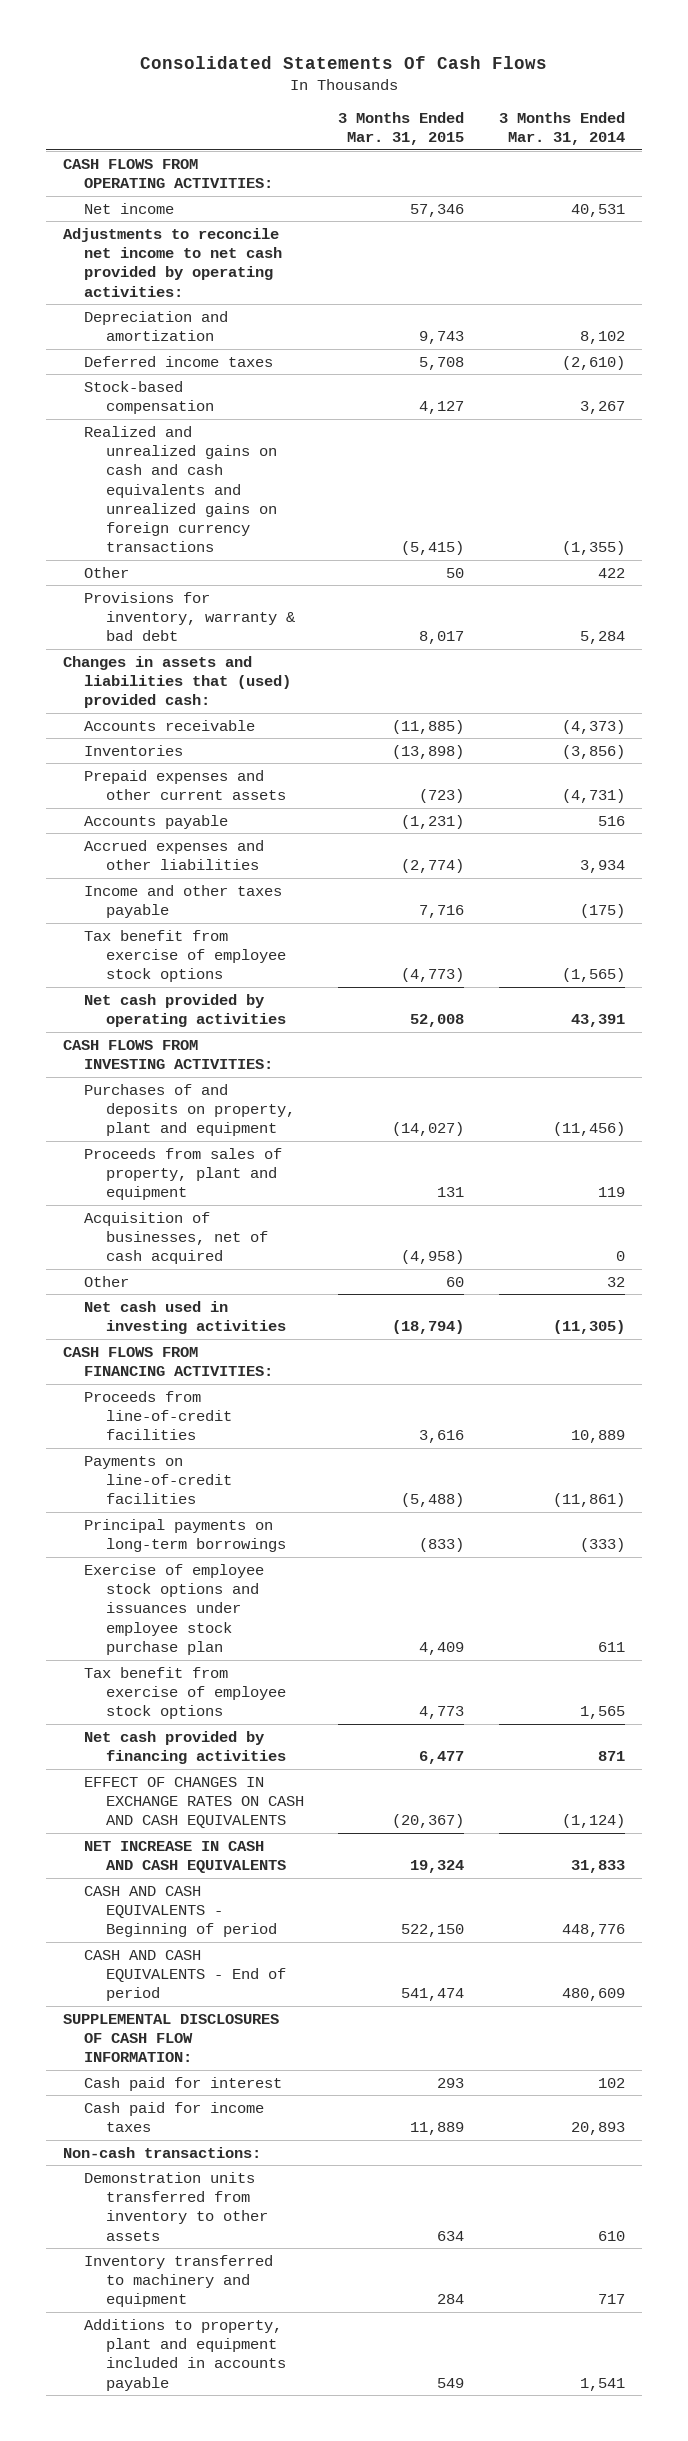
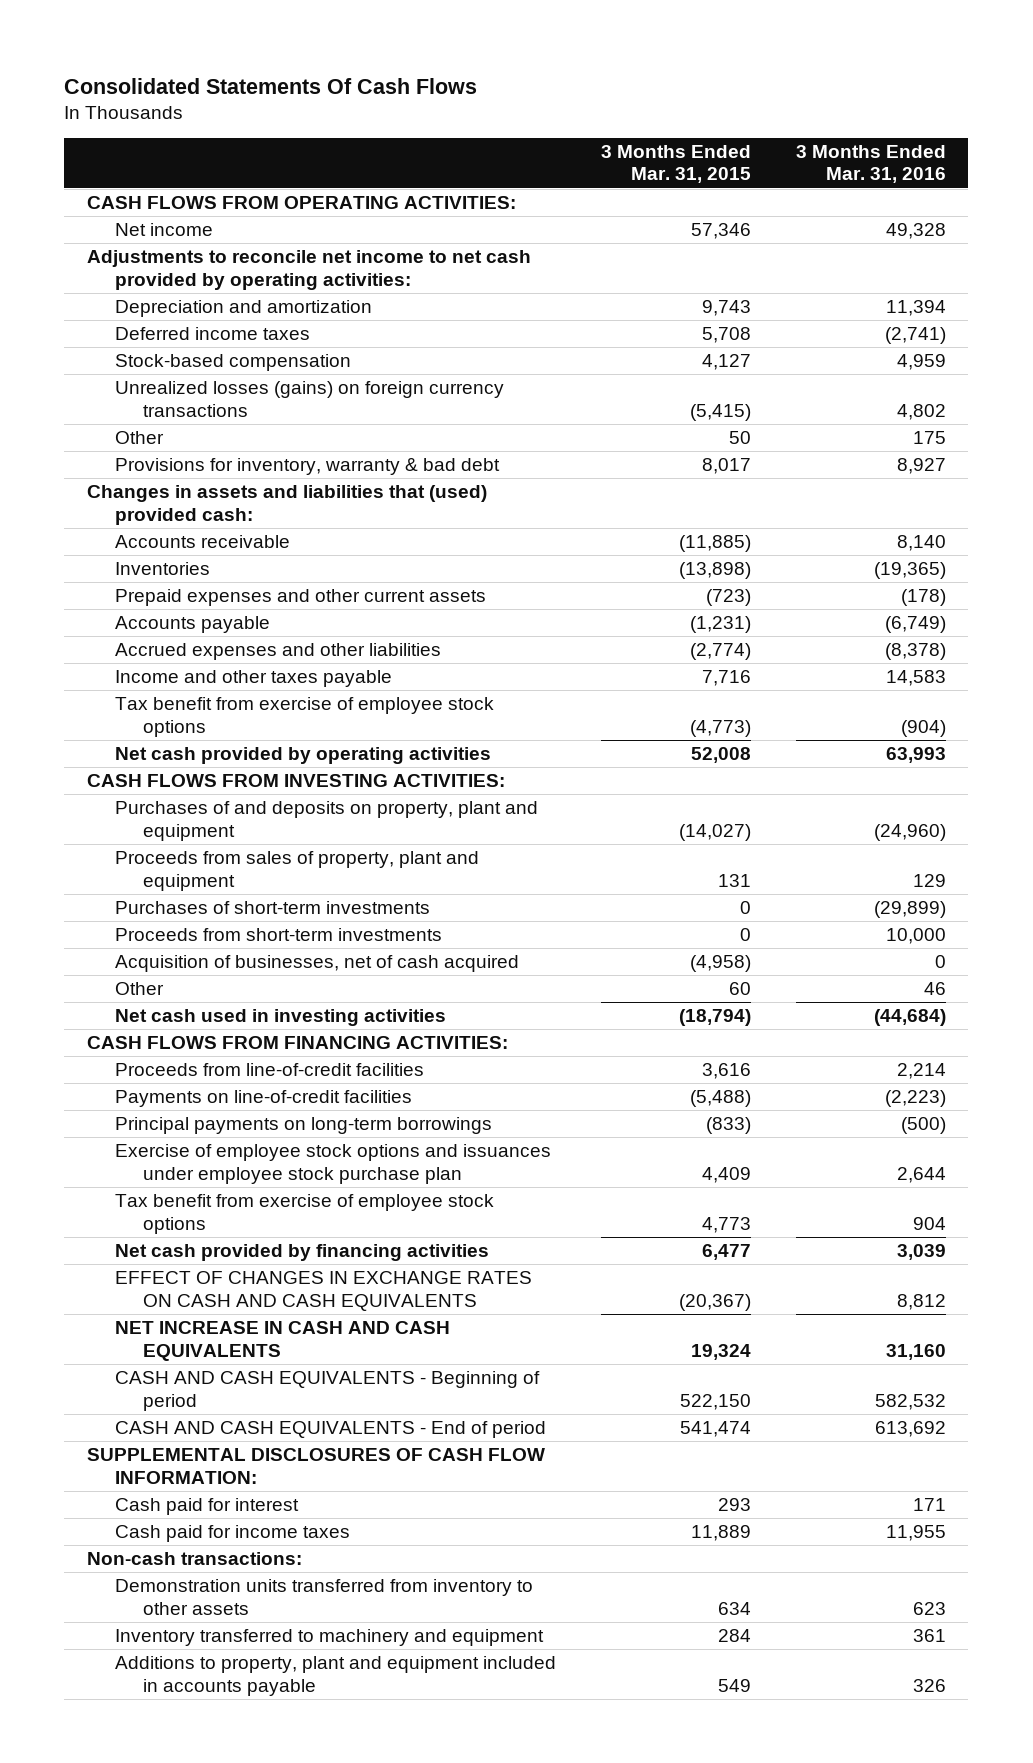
[498,111,625,146] 3 Months Ended Mar. 31, 2014 -> none
none -> [795,144,946,184] 3 Months Ended Mar. 31, 2016
[84,425,278,553] Realized and unrealized gains on cash and cash equivalents and unrealized gains on foreign currency transactions -> [115,381,505,417] Unrealized losses (gains) on foreign currency transactions
none -> [115,901,431,915] Purchases of short-term investments
none -> [115,928,443,942] Proceeds from short-term investments

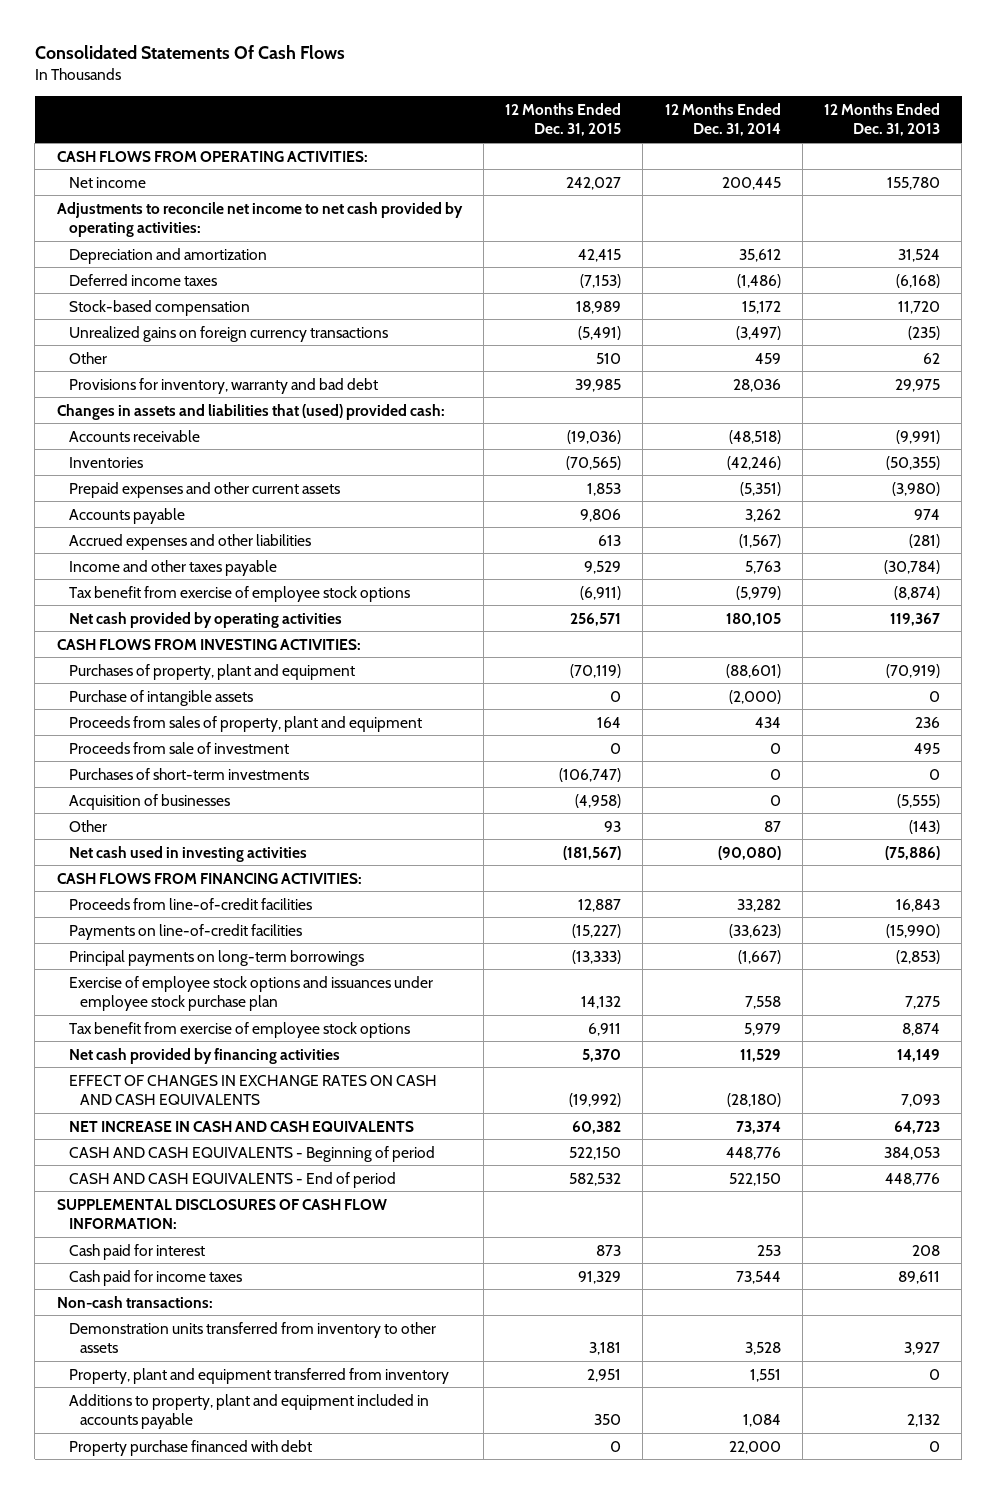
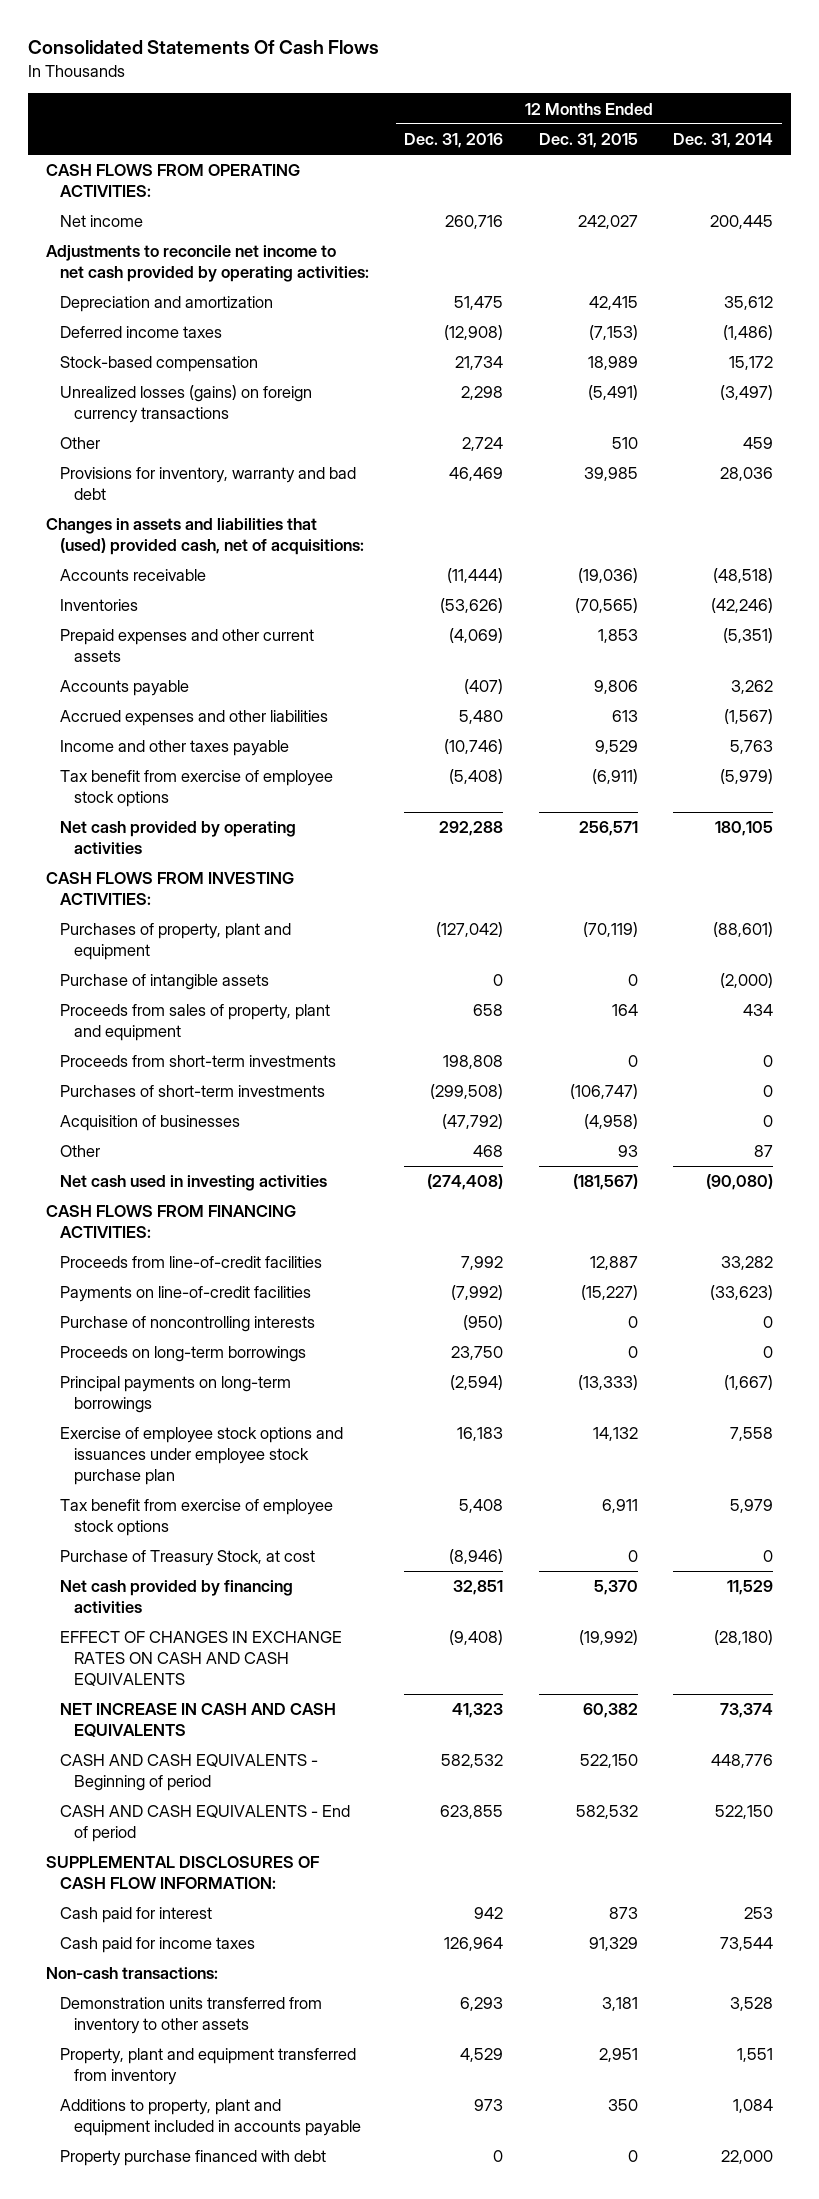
[824,102,941,137] 12 Months Ended Dec. 31, 2013 -> none
none -> [404,133,504,149] Dec. 31, 2016
[68,325,388,342] Unrealized gains on foreign currency transactions -> [60,385,313,424] Unrealized losses (gains) on foreign currency transactions
[56,403,445,420] Changes in assets and liabilities that (used) provided cash: -> [45,518,365,556] Changes in assets and liabilities that (used) provided cash, net of acquisitions:
[68,741,289,754] Proceeds from sale of investment -> none
none -> [60,1055,337,1068] Proceeds from short-term investments
none -> [60,1316,316,1333] Purchase of noncontrolling interests
none -> [60,1346,307,1363] Proceeds on long-term borrowings
none -> [60,1550,316,1567] Purchase of Treasury Stock, at cost

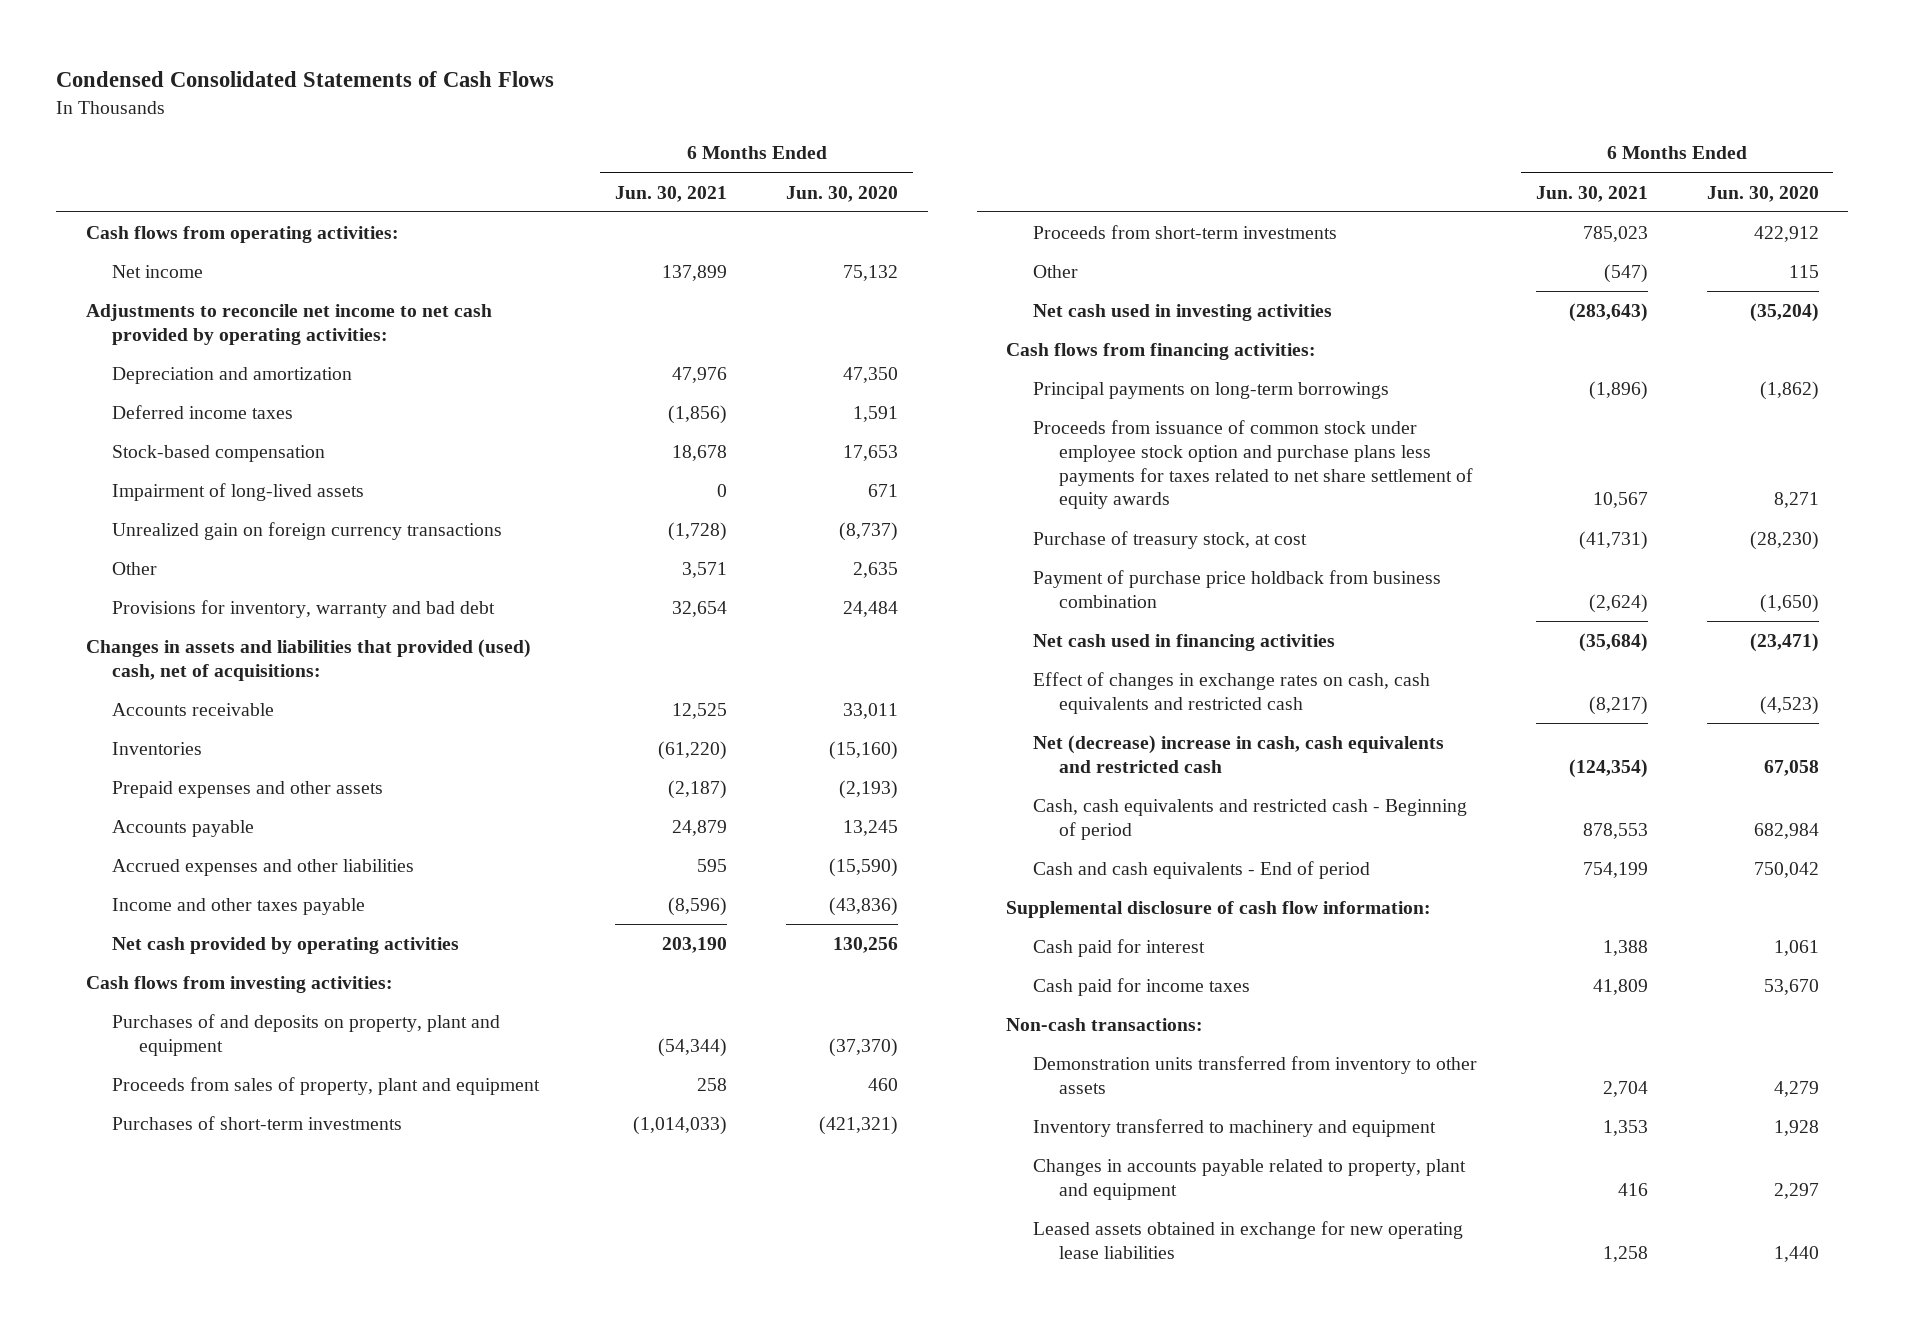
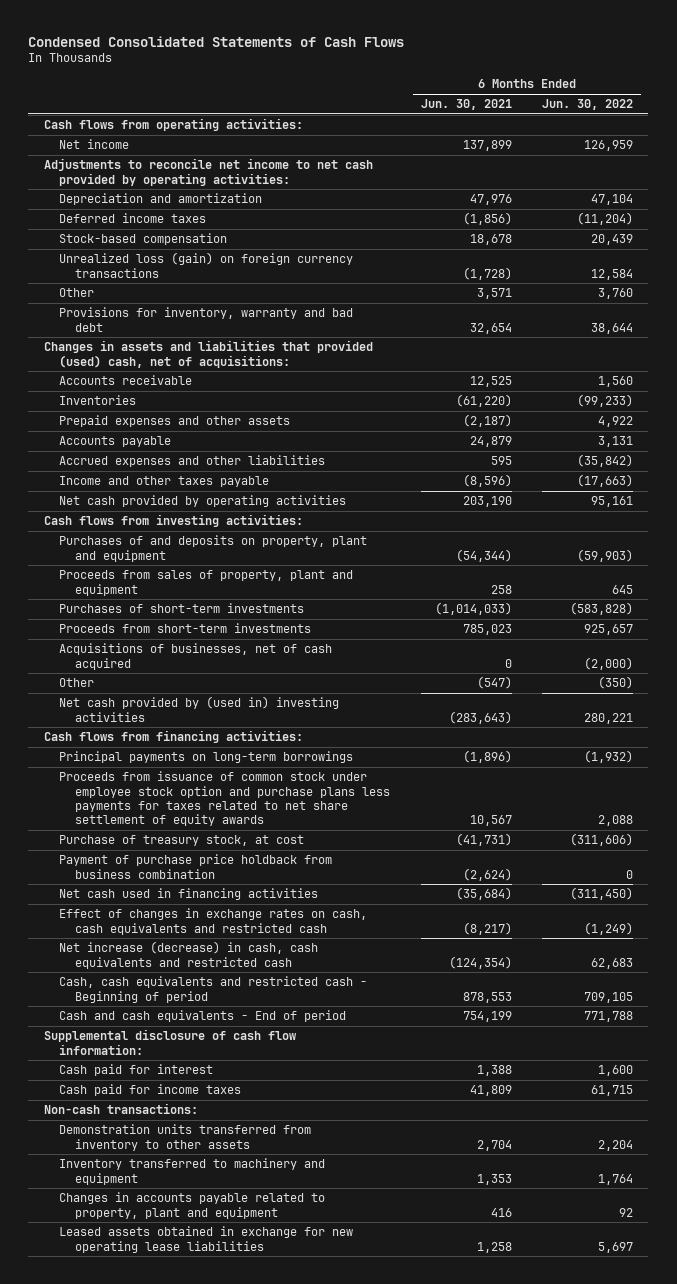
[786,185,899,202] Jun. 30, 2020 -> none
none -> [542,99,634,111] Jun. 30, 2022
[112,483,365,502] Impairment of long-lived assets -> none
[112,522,503,541] Unrealized gain on foreign currency transactions -> [59,252,354,278] Unrealized loss (gain) on foreign currency transactions
none -> [59,643,333,670] Acquisitions of businesses, net of cash acquired
[1032,304,1332,322] Net cash used in investing activities -> [59,696,340,722] Net cash provided by (used in) investing activities
[1032,735,1444,773] Net (decrease) increase in cash, cash equivalents and restricted cash -> [59,941,319,969] Net increase (decrease) in cash, cash equivalents and restricted cash

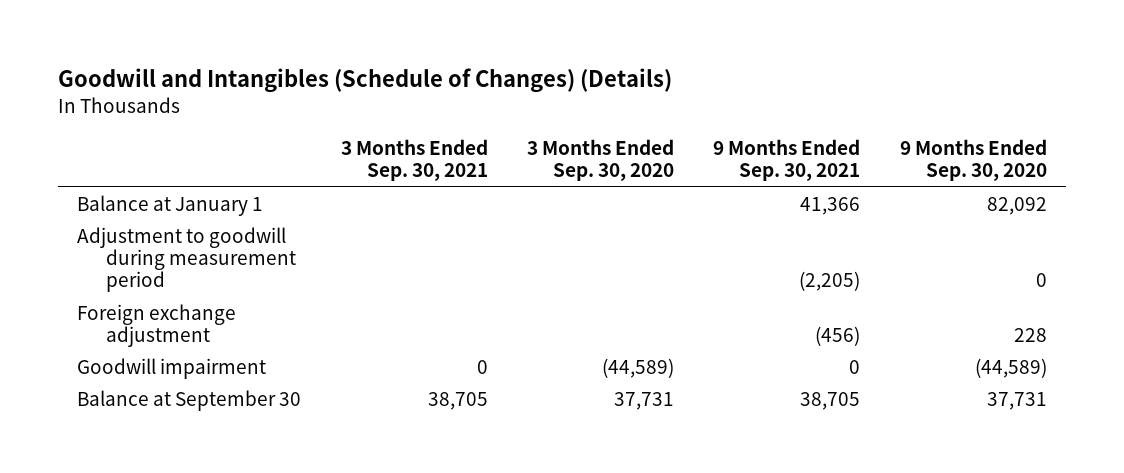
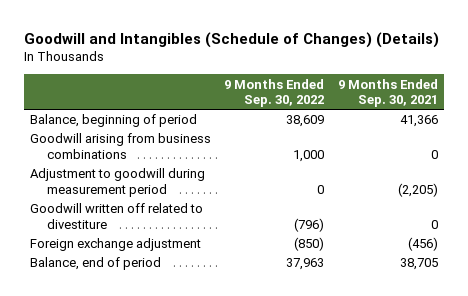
[340,139,488,182] 3 Months Ended Sep. 30, 2021 -> none
[527,139,675,182] 3 Months Ended Sep. 30, 2020 -> none
[899,139,1047,182] 9 Months Ended Sep. 30, 2020 -> none
none -> [224,78,325,108] 9 Months Ended Sep. 30, 2022
[77,195,264,217] Balance at January 1 -> [30,114,198,128] Balance, beginning of period
none -> [30,133,212,159] Goodwill arising from business combinations
none -> [30,203,204,229] Goodwill written off related to divestiture
[77,358,267,380] Goodwill impairment -> none
[77,390,302,412] Balance at September 30 -> [30,257,162,271] Balance, end of period

